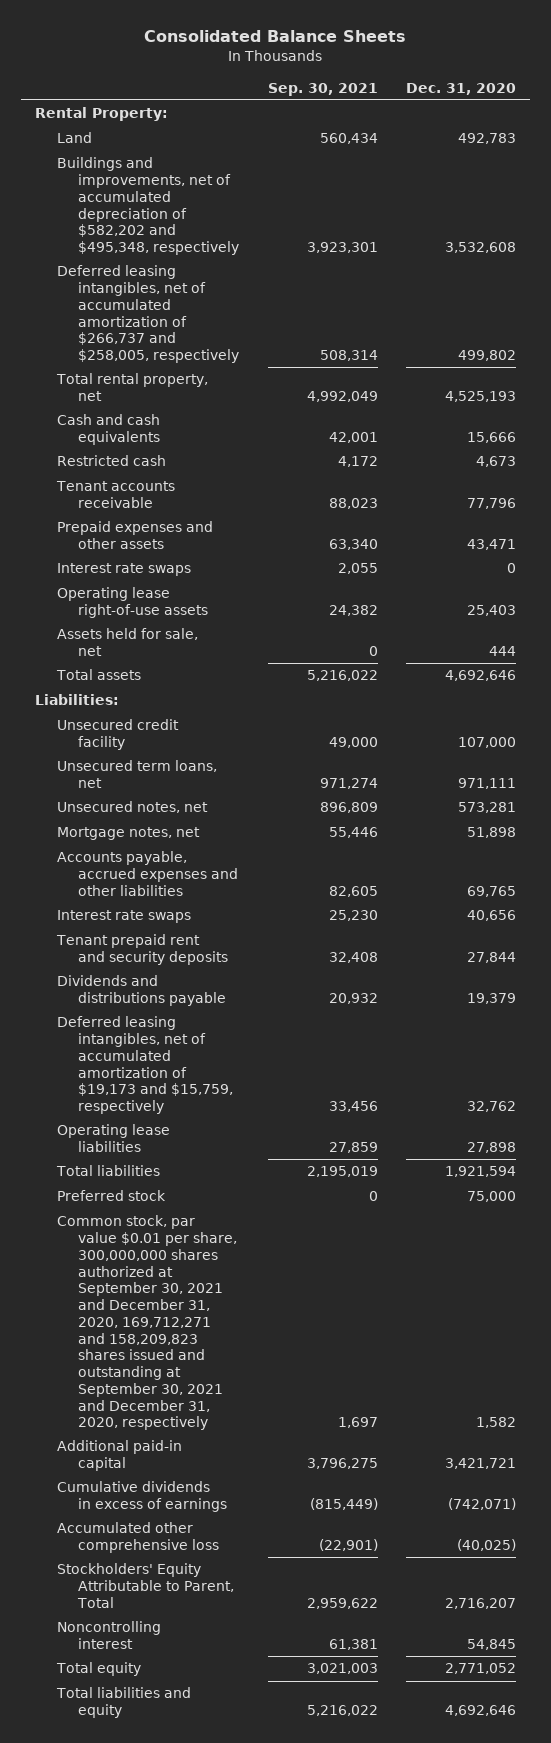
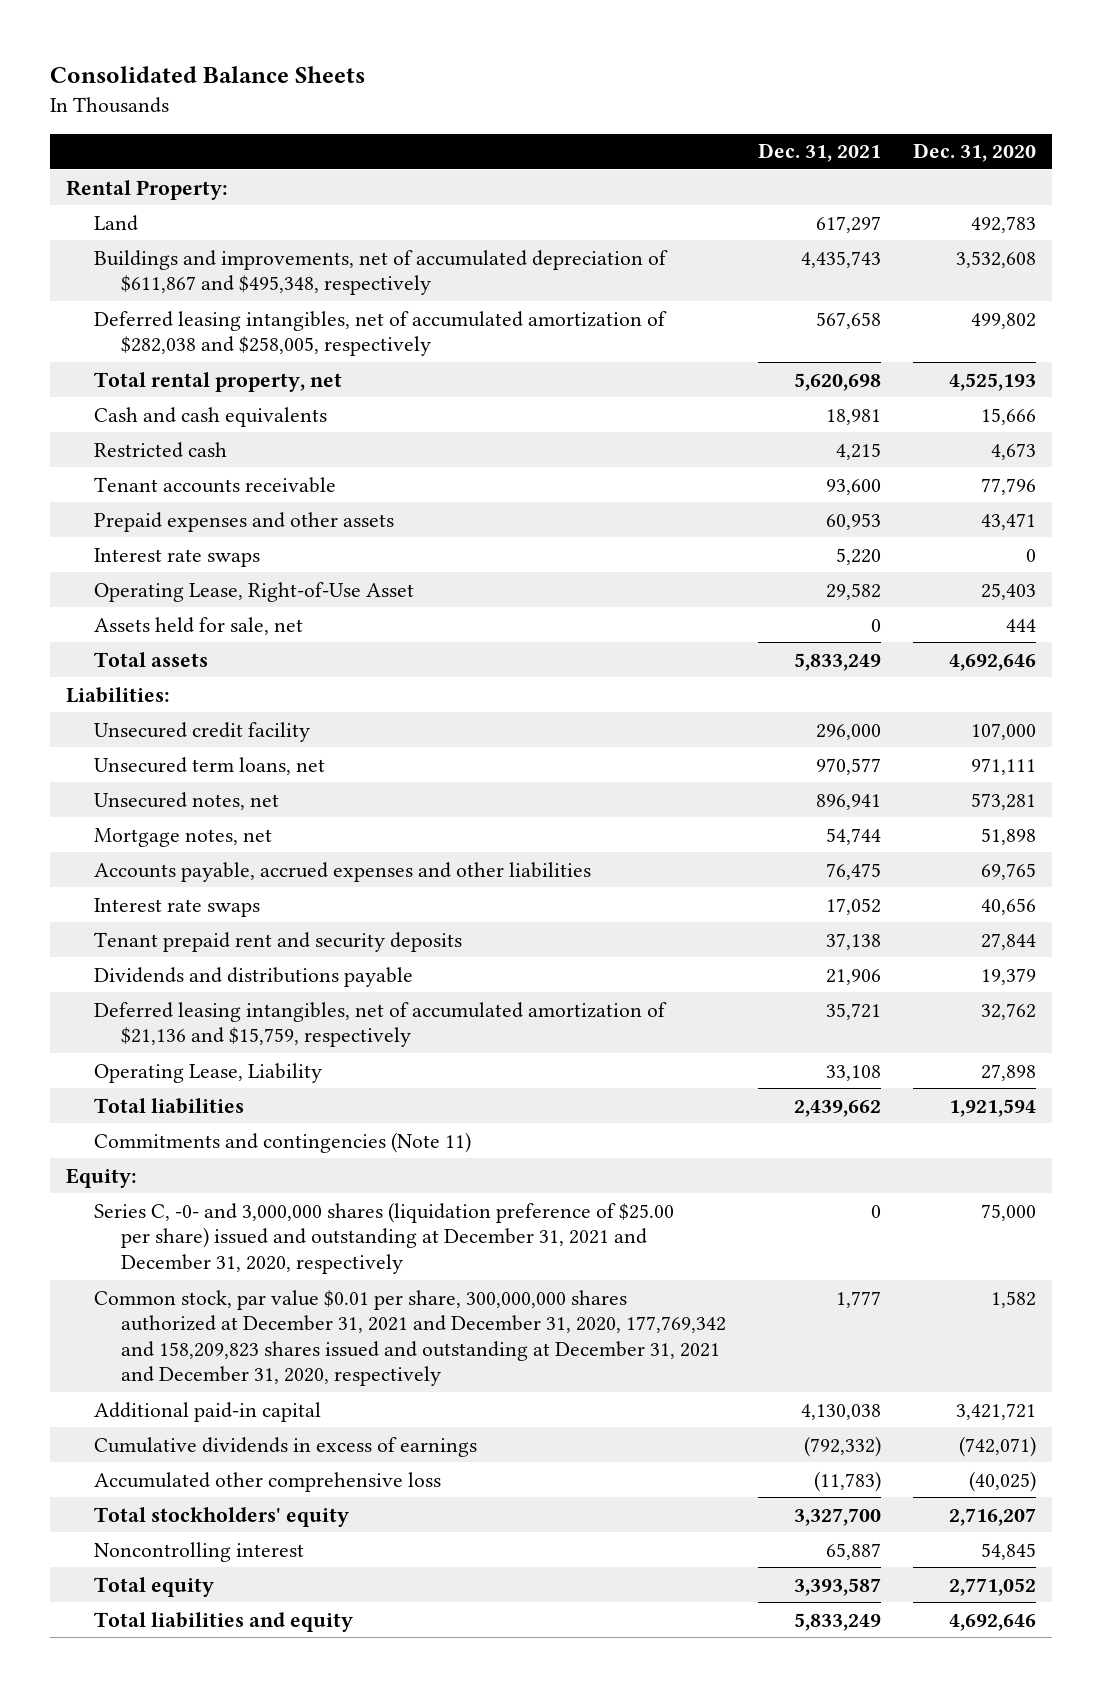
[267,82,378,96] Sep. 30, 2021 -> none
none -> [757,143,881,163] Dec. 31, 2021
[56,157,240,256] Buildings and improvements, net of accumulated depreciation of $582,202 and $495,348, respectively -> [93,249,668,296] Buildings and improvements, net of accumulated depreciation of $611,867 and $495,348, respectively
[56,265,240,364] Deferred leasing intangibles, net of accumulated amortization of $266,737 and $258,005, respectively -> [93,310,667,357] Deferred leasing intangibles, net of accumulated amortization of $282,038 and $258,005, respectively
[56,587,209,619] Operating lease right-of-use assets -> [93,581,414,602] Operating Lease, Right-of-Use Asset
[56,1016,234,1115] Deferred leasing intangibles, net of accumulated amortization of $19,173 and $15,759, respectively -> [93,1001,667,1048] Deferred leasing intangibles, net of accumulated amortization of $21,136 and $15,759, respectively
[56,1124,170,1153] Operating lease liabilities -> [93,1062,322,1083] Operating Lease, Liability
none -> [93,1131,471,1153] Commitments and contingencies (Note 11)
none -> [66,1167,138,1188] Equity:
[56,1190,166,1202] Preferred stock -> [93,1201,674,1274] Series C, -0- and 3,000,000 shares (liquidation preference of $25.00 per share) issued and outstanding at December 31, 2021 and December 31, 2020, respectively
[56,1215,238,1431] Common stock, par value $0.01 per share, 300,000,000 shares authorized at September 30, 2021 and December 31, 2020, 169,712,271 and 158,209,823 shares issued and outstanding at September 30, 2021 and December 31, 2020, respectively -> [93,1289,726,1387] Common stock, par value $0.01 per share, 300,000,000 shares authorized at December 31, 2021 and December 31, 2020, 177,769,342 and 158,209,823 shares issued and outstanding at December 31, 2021 and December 31, 2020, respectively
[56,1563,235,1608] Stockholders' Equity Attributable to Parent, Total -> [93,1506,349,1527] Total stockholders' equity

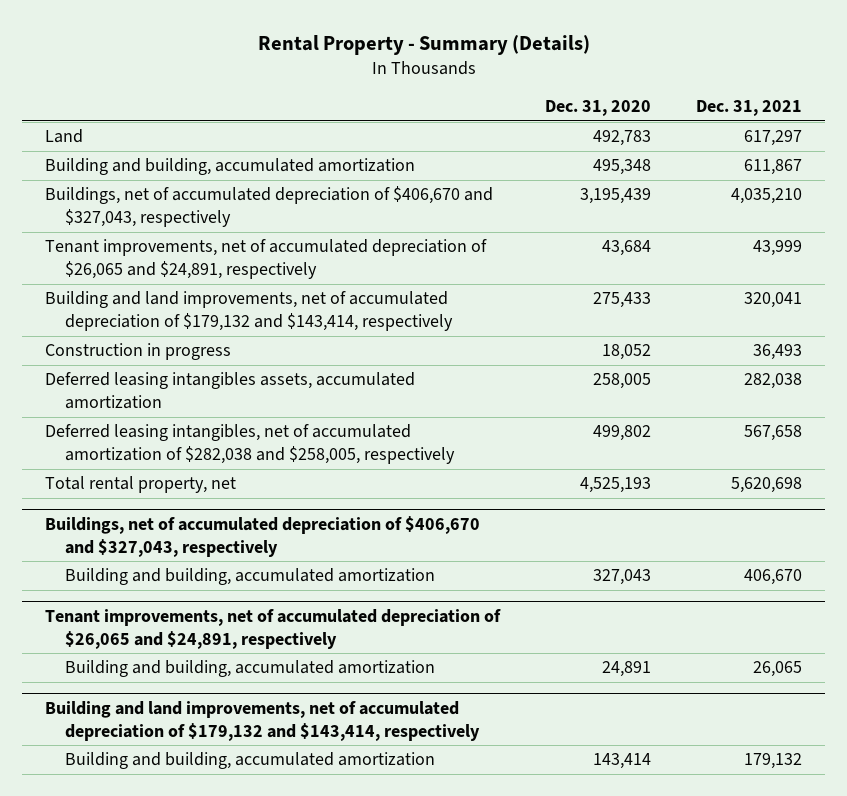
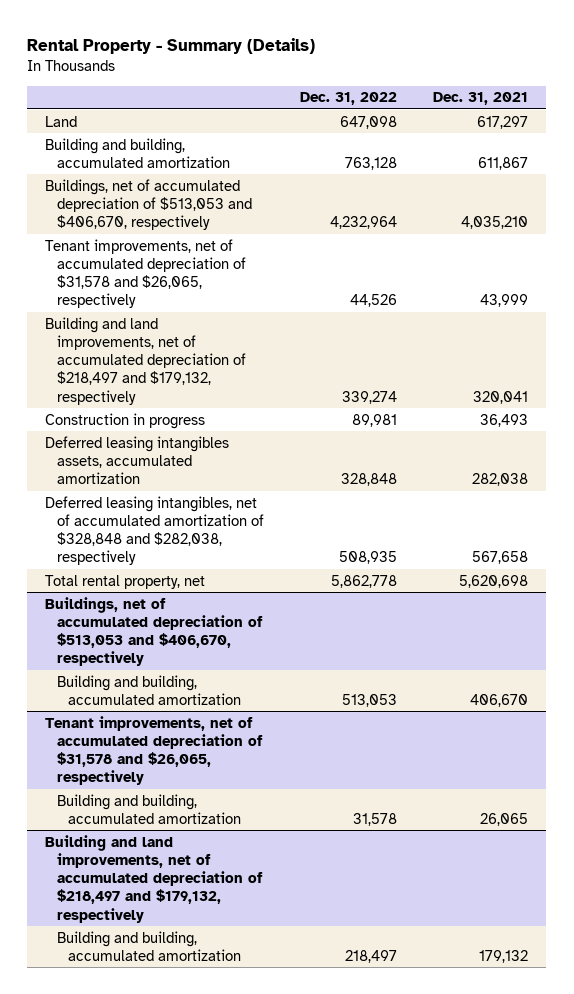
[545,100,652,117] Dec. 31, 2020 -> none
none -> [300,92,398,106] Dec. 31, 2022
[44,186,493,228] Buildings, net of accumulated depreciation of $406,670 and $327,043, respectively -> [45,178,252,231] Buildings, net of accumulated depreciation of $513,053 and $406,670, respectively
[44,239,487,280] Tenant improvements, net of accumulated depreciation of $26,065 and $24,891, respectively -> [45,238,246,309] Tenant improvements, net of accumulated depreciation of $31,578 and $26,065, respectively
[44,291,454,332] Building and land improvements, net of accumulated depreciation of $179,132 and $143,414, respectively -> [45,316,246,405] Building and land improvements, net of accumulated depreciation of $218,497 and $179,132, respectively
[44,424,456,465] Deferred leasing intangibles, net of accumulated amortization of $282,038 and $258,005, respectively -> [45,495,264,566] Deferred leasing intangibles, net of accumulated amortization of $328,848 and $282,038, respectively
[44,515,480,557] Buildings, net of accumulated depreciation of $406,670 and $327,043, respectively -> [45,596,263,667] Buildings, net of accumulated depreciation of $513,053 and $406,670, respectively
[44,608,501,649] Tenant improvements, net of accumulated depreciation of $26,065 and $24,891, respectively -> [45,715,263,786] Tenant improvements, net of accumulated depreciation of $31,578 and $26,065, respectively
[44,700,481,741] Building and land improvements, net of accumulated depreciation of $179,132 and $143,414, respectively -> [45,834,263,923] Building and land improvements, net of accumulated depreciation of $218,497 and $179,132, respectively

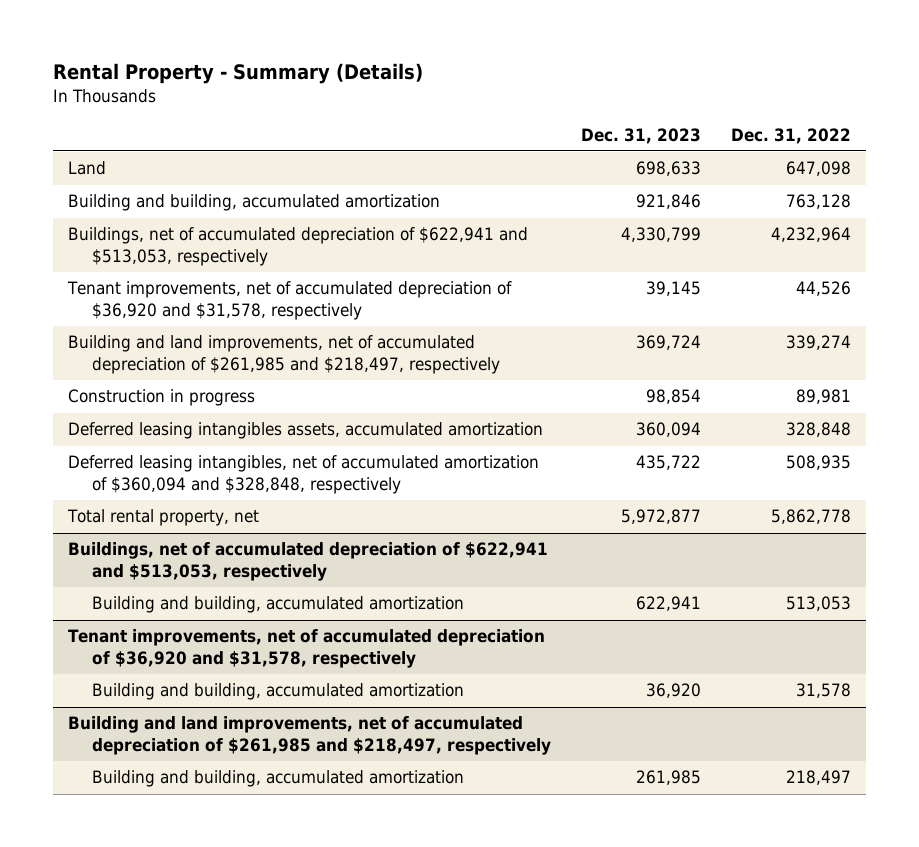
[433,92,529,106] Dec. 31, 2021 -> none
none -> [581,127,702,144] Dec. 31, 2023
[45,178,252,231] Buildings, net of accumulated depreciation of $513,053 and $406,670, respectively -> [67,227,528,267] Buildings, net of accumulated depreciation of $622,941 and $513,053, respectively
[45,238,246,309] Tenant improvements, net of accumulated depreciation of $31,578 and $26,065, respectively -> [66,281,512,321] Tenant improvements, net of accumulated depreciation of $36,920 and $31,578, respectively
[45,316,246,405] Building and land improvements, net of accumulated depreciation of $218,497 and $179,132, respectively -> [67,335,501,375] Building and land improvements, net of accumulated depreciation of $261,985 and $218,497, respectively
[45,495,264,566] Deferred leasing intangibles, net of accumulated amortization of $328,848 and $282,038, respectively -> [67,455,539,495] Deferred leasing intangibles, net of accumulated amortization of $360,094 and $328,848, respectively
[45,596,263,667] Buildings, net of accumulated depreciation of $513,053 and $406,670, respectively -> [67,542,548,582] Buildings, net of accumulated depreciation of $622,941 and $513,053, respectively
[45,715,263,786] Tenant improvements, net of accumulated depreciation of $31,578 and $26,065, respectively -> [67,629,545,669] Tenant improvements, net of accumulated depreciation of $36,920 and $31,578, respectively
[45,834,263,923] Building and land improvements, net of accumulated depreciation of $218,497 and $179,132, respectively -> [67,716,552,756] Building and land improvements, net of accumulated depreciation of $261,985 and $218,497, respectively

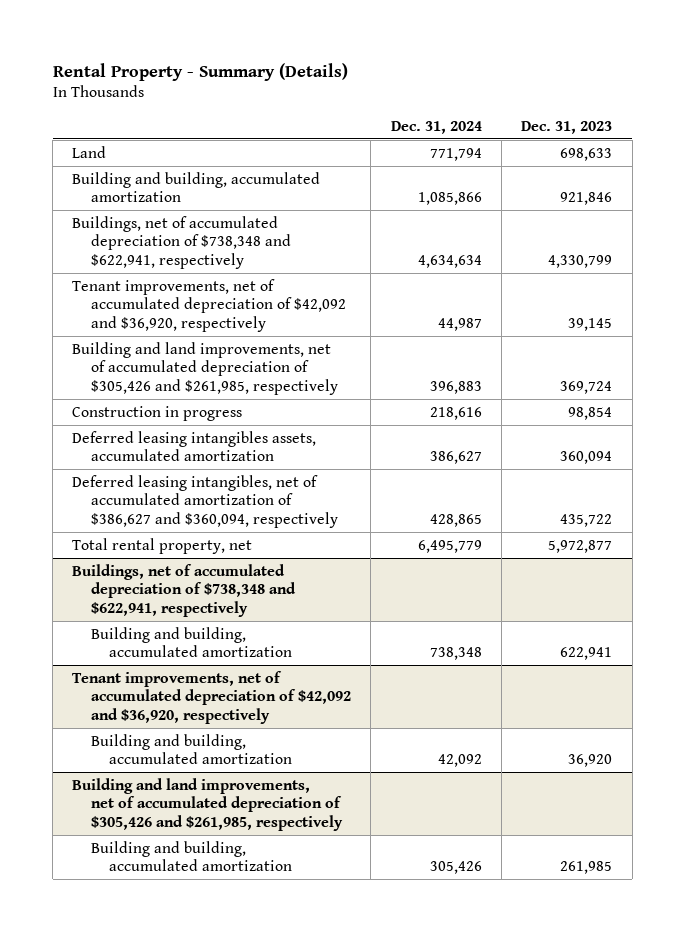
[730,127,851,144] Dec. 31, 2022 -> none
none -> [390,120,482,134] Dec. 31, 2024
[67,227,528,267] Buildings, net of accumulated depreciation of $622,941 and $513,053, respectively -> [72,215,291,269] Buildings, net of accumulated depreciation of $738,348 and $622,941, respectively
[66,281,512,321] Tenant improvements, net of accumulated depreciation of $36,920 and $31,578, respectively -> [72,278,346,332] Tenant improvements, net of accumulated depreciation of $42,092 and $36,920, respectively
[67,335,501,375] Building and land improvements, net of accumulated depreciation of $261,985 and $218,497, respectively -> [72,341,338,395] Building and land improvements, net of accumulated depreciation of $305,426 and $261,985, respectively
[67,455,539,495] Deferred leasing intangibles, net of accumulated amortization of $360,094 and $328,848, respectively -> [72,474,338,528] Deferred leasing intangibles, net of accumulated amortization of $386,627 and $360,094, respectively
[67,542,548,582] Buildings, net of accumulated depreciation of $622,941 and $513,053, respectively -> [72,563,296,617] Buildings, net of accumulated depreciation of $738,348 and $622,941, respectively
[67,629,545,669] Tenant improvements, net of accumulated depreciation of $36,920 and $31,578, respectively -> [72,670,351,724] Tenant improvements, net of accumulated depreciation of $42,092 and $36,920, respectively
[67,716,552,756] Building and land improvements, net of accumulated depreciation of $261,985 and $218,497, respectively -> [72,777,343,831] Building and land improvements, net of accumulated depreciation of $305,426 and $261,985, respectively

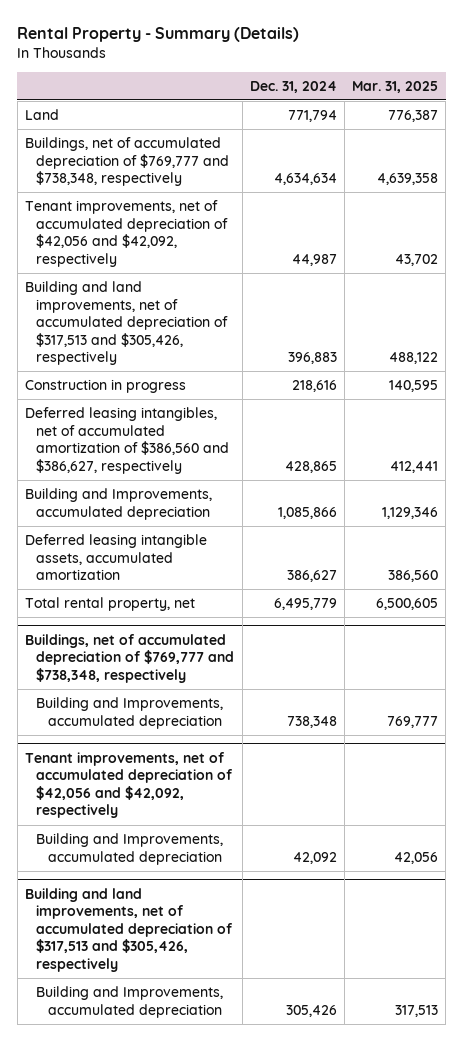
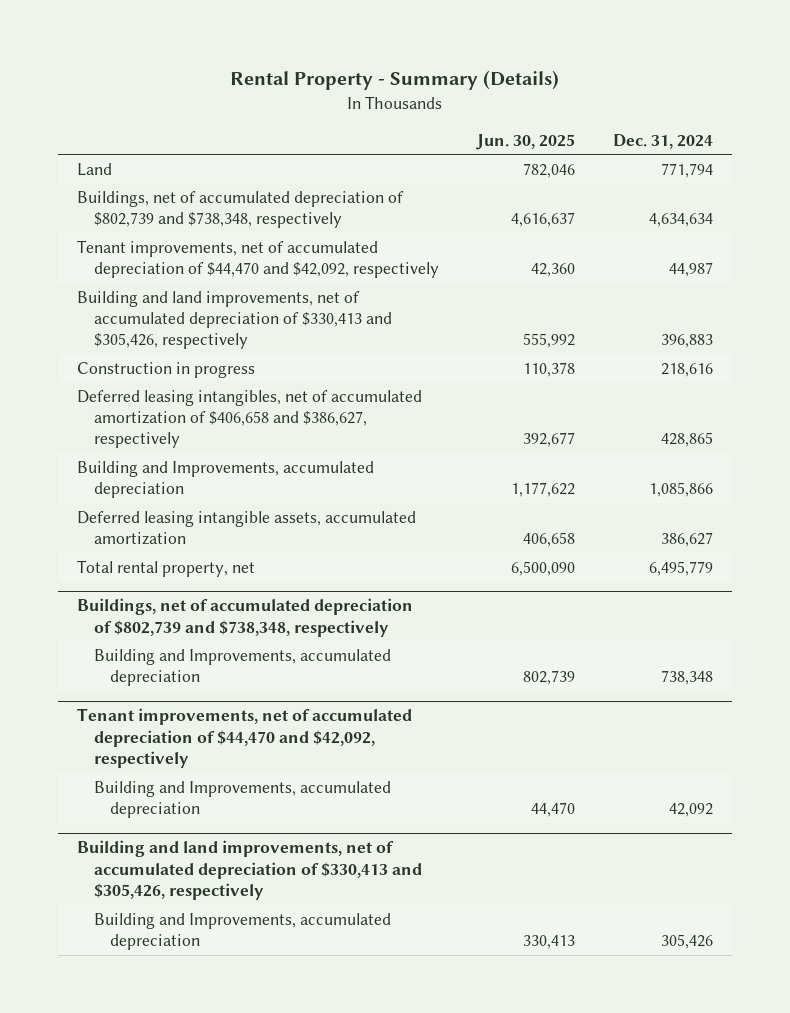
[352,80,439,93] Mar. 31, 2025 -> none
none -> [475,133,575,150] Jun. 30, 2025
[25,137,230,187] Buildings, net of accumulated depreciation of $769,777 and $738,348, respectively -> [77,190,405,229] Buildings, net of accumulated depreciation of $802,739 and $738,348, respectively
[25,200,229,267] Tenant improvements, net of accumulated depreciation of $42,056 and $42,092, respectively -> [77,239,439,279] Tenant improvements, net of accumulated depreciation of $44,470 and $42,092, respectively
[25,281,229,366] Building and land improvements, net of accumulated depreciation of $317,513 and $305,426, respectively -> [77,290,392,350] Building and land improvements, net of accumulated depreciation of $330,413 and $305,426, respectively
[25,407,230,474] Deferred leasing intangibles, net of accumulated amortization of $386,560 and $386,627, respectively -> [77,389,423,449] Deferred leasing intangibles, net of accumulated amortization of $406,658 and $386,627, respectively
[25,633,235,683] Buildings, net of accumulated depreciation of $769,777 and $738,348, respectively -> [77,598,414,637] Buildings, net of accumulated depreciation of $802,739 and $738,348, respectively
[25,751,234,819] Tenant improvements, net of accumulated depreciation of $42,056 and $42,092, respectively -> [77,708,413,769] Tenant improvements, net of accumulated depreciation of $44,470 and $42,092, respectively
[25,887,234,972] Building and land improvements, net of accumulated depreciation of $317,513 and $305,426, respectively -> [77,840,422,901] Building and land improvements, net of accumulated depreciation of $330,413 and $305,426, respectively

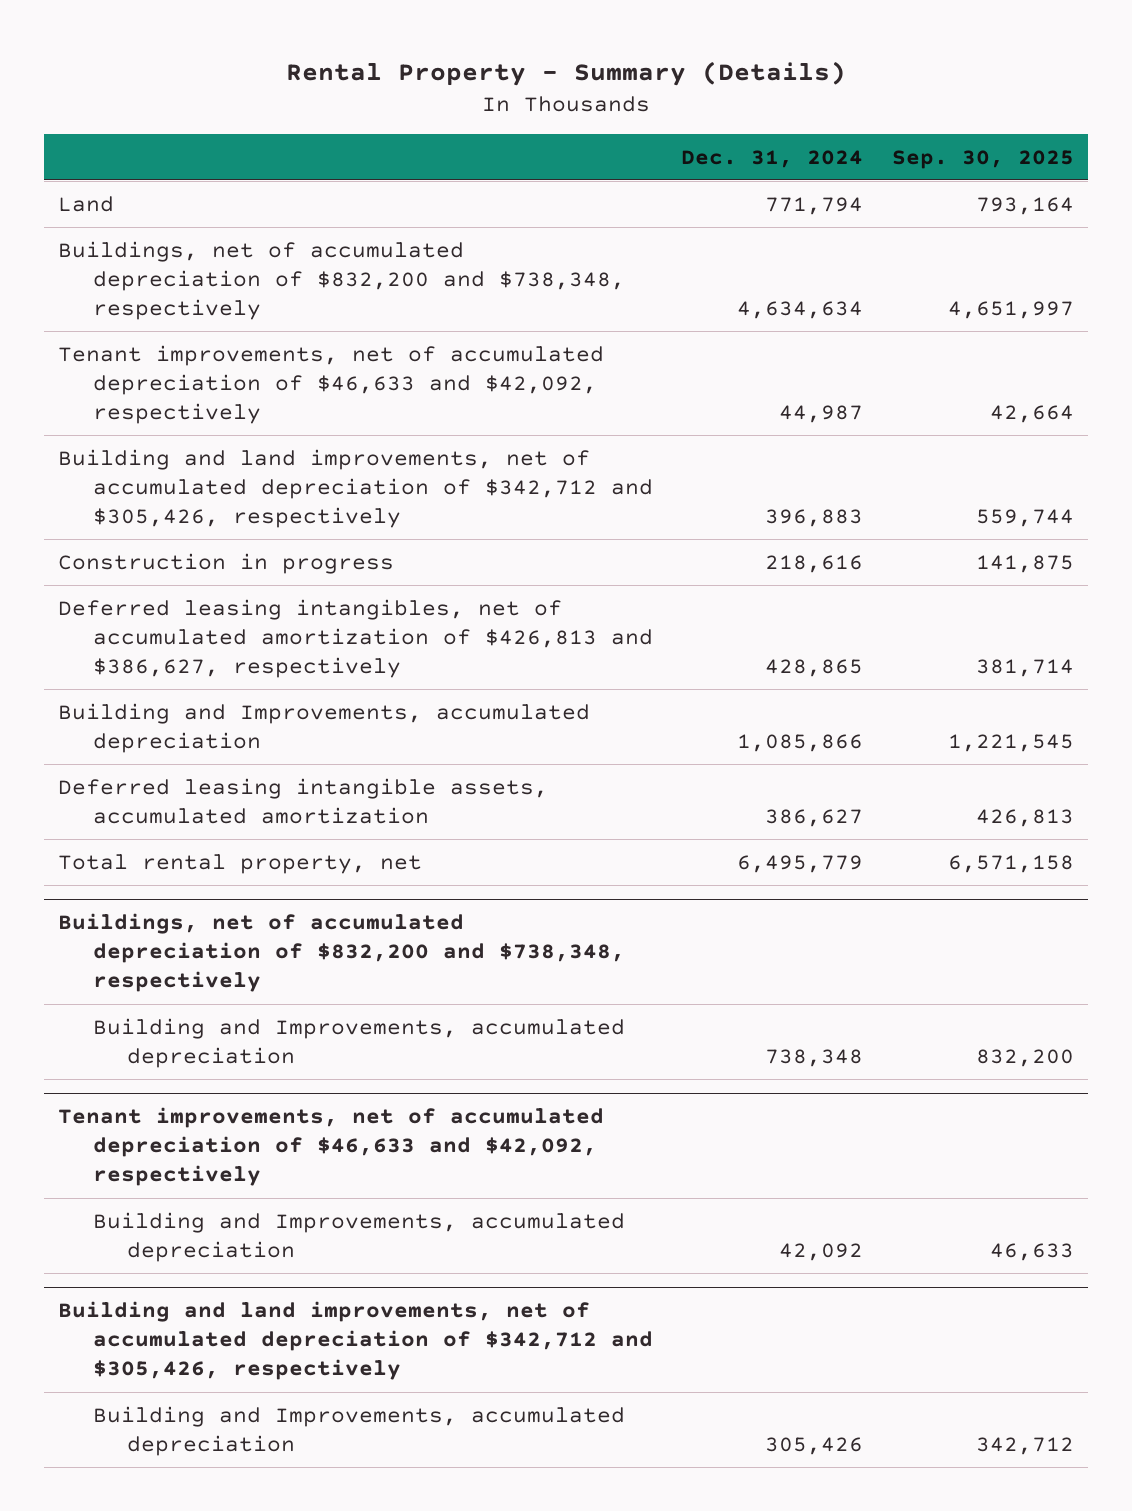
[475,133,575,150] Jun. 30, 2025 -> none
none -> [891,149,1074,169] Sep. 30, 2025
[77,190,405,229] Buildings, net of accumulated depreciation of $802,739 and $738,348, respectively -> [58,240,625,320] Buildings, net of accumulated depreciation of $832,200 and $738,348, respectively
[77,239,439,279] Tenant improvements, net of accumulated depreciation of $44,470 and $42,092, respectively -> [58,344,605,424] Tenant improvements, net of accumulated depreciation of $46,633 and $42,092, respectively
[77,290,392,350] Building and land improvements, net of accumulated depreciation of $330,413 and $305,426, respectively -> [58,448,653,528] Building and land improvements, net of accumulated depreciation of $342,712 and $305,426, respectively
[77,389,423,449] Deferred leasing intangibles, net of accumulated amortization of $406,658 and $386,627, respectively -> [58,598,653,678] Deferred leasing intangibles, net of accumulated amortization of $426,813 and $386,627, respectively
[77,598,414,637] Buildings, net of accumulated depreciation of $802,739 and $738,348, respectively -> [58,913,625,993] Buildings, net of accumulated depreciation of $832,200 and $738,348, respectively
[77,708,413,769] Tenant improvements, net of accumulated depreciation of $44,470 and $42,092, respectively -> [58,1107,605,1187] Tenant improvements, net of accumulated depreciation of $46,633 and $42,092, respectively
[77,840,422,901] Building and land improvements, net of accumulated depreciation of $330,413 and $305,426, respectively -> [58,1301,653,1381] Building and land improvements, net of accumulated depreciation of $342,712 and $305,426, respectively

